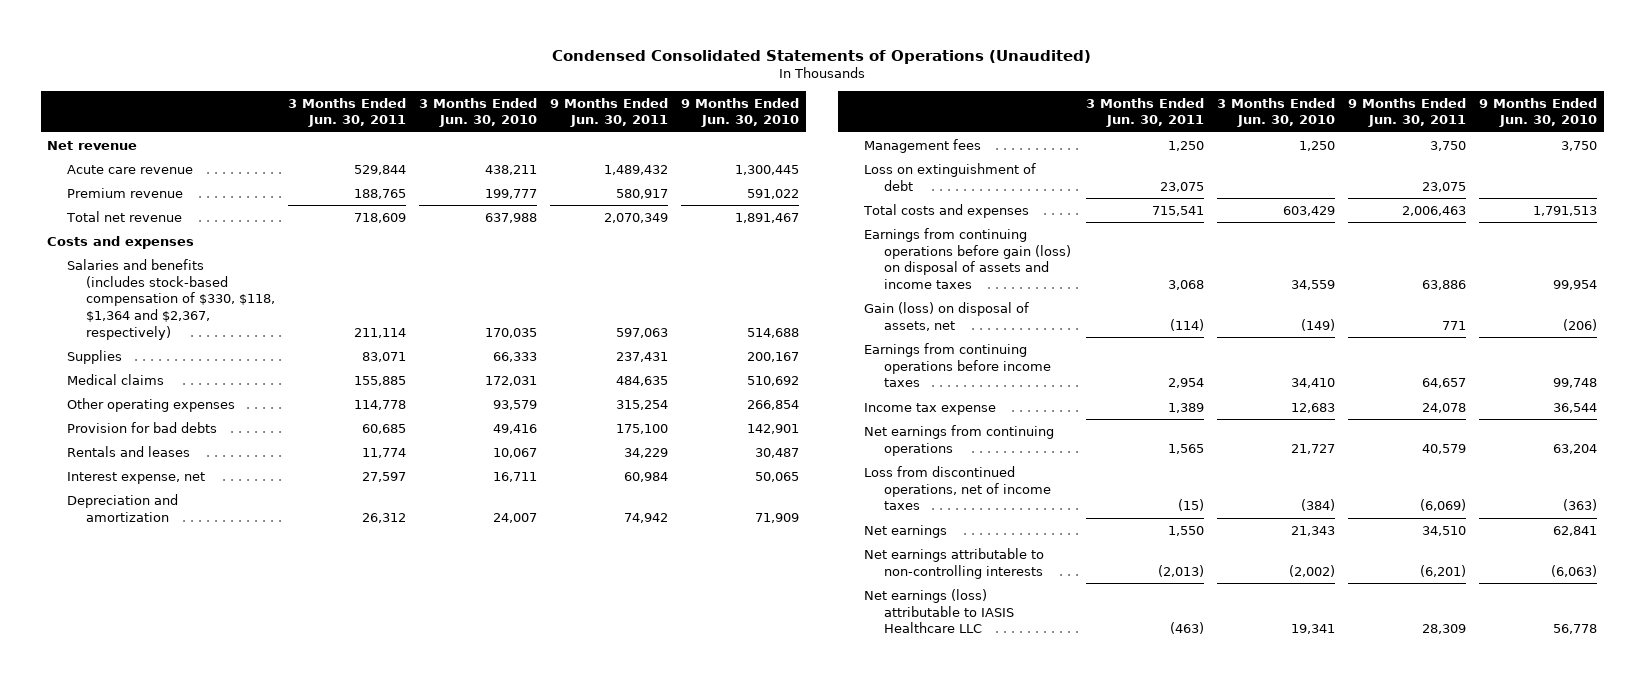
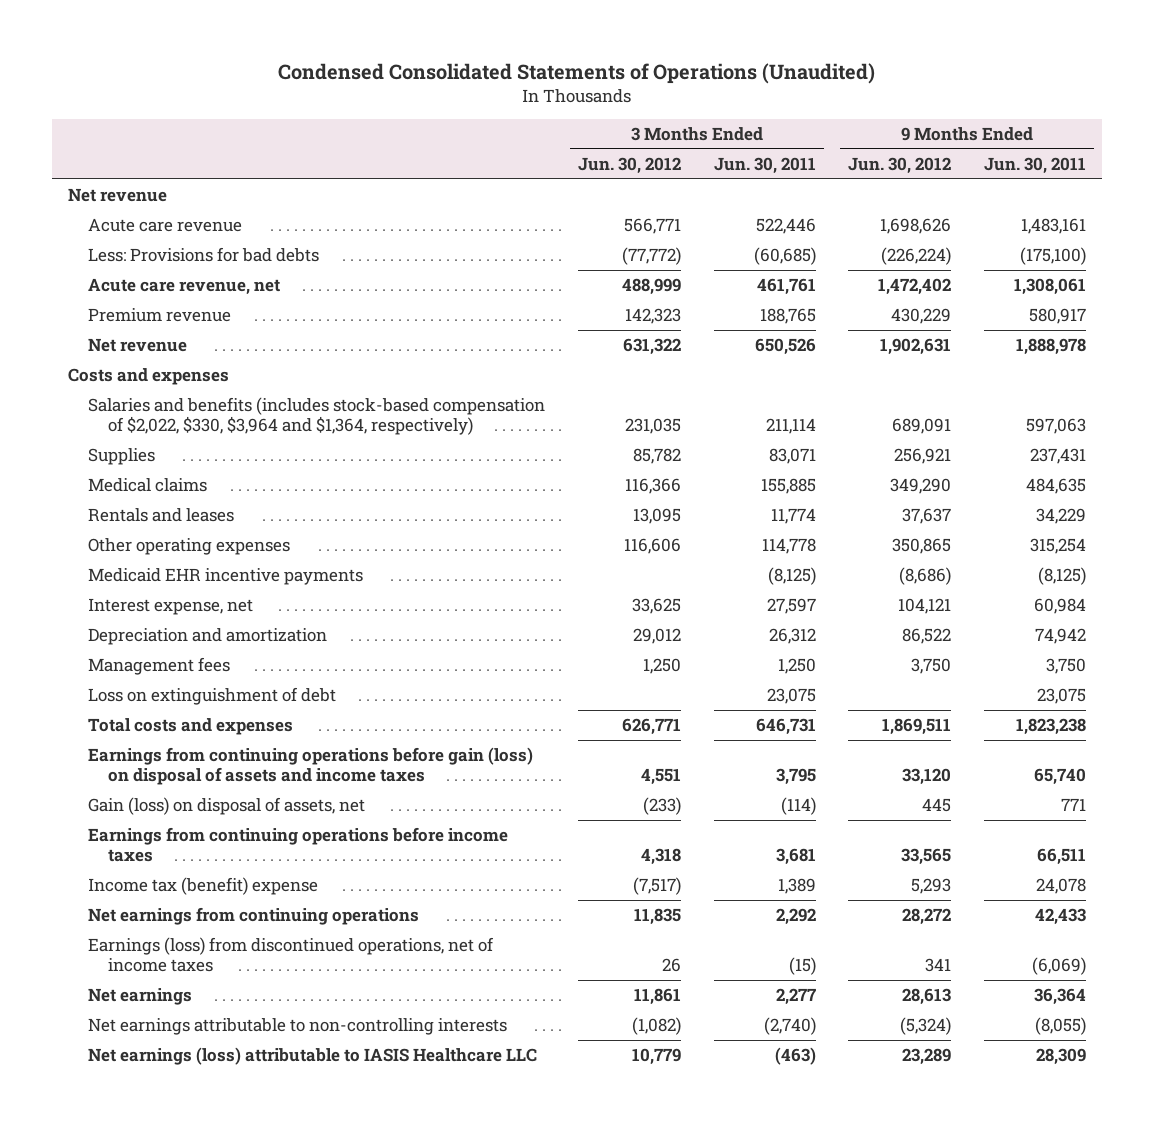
[419,97,538,128] 3 Months Ended Jun. 30, 2010 -> none
[681,97,800,128] 9 Months Ended Jun. 30, 2010 -> none
none -> [577,157,681,175] Jun. 30, 2012
none -> [848,157,952,175] Jun. 30, 2012
[354,164,407,175] 529,844 -> [755,218,816,235] 522,446
[604,164,669,175] 1,489,432 -> [1020,218,1086,235] 1,483,161
none -> [88,247,320,263] Less: Provisions for bad debts
none -> [88,278,281,296] Acute care revenue, net
[65,210,182,222] Total net revenue -> [88,338,188,353] Net revenue
[354,212,407,223] 718,609 -> [754,338,816,356] 650,526
[604,212,669,223] 2,070,349 -> [1015,338,1086,356] 1,888,978
[66,258,276,340] Salaries and benefits (includes stock-based compensation of $330, $118, $1,364 and $2,367, respectively) -> [88,397,546,436] Salaries and benefits (includes stock-based compensation of $2,022, $330, $3,964 and $1,364, respectively)
[66,421,217,433] Provision for bad debts -> none
[66,397,235,412] Other operating expenses -> [88,538,291,556] Other operating expenses
none -> [88,568,364,586] Medicaid EHR incentive payments
[1151,205,1204,216] 715,541 -> [755,718,816,736] 646,731
[1402,205,1467,216] 2,006,463 -> [1015,718,1086,736] 1,823,238
[1167,279,1204,290] 3,068 -> [775,768,816,786] 3,795
[1422,279,1467,290] 63,886 -> [1033,768,1086,786] 65,740
[1167,378,1204,389] 2,954 -> [775,848,816,866] 3,681
[1422,378,1467,389] 64,657 -> [1036,848,1086,866] 66,511
[864,402,997,415] Income tax expense -> [88,877,319,896] Income tax (benefit) expense
[1167,443,1204,454] 1,565 -> [775,908,816,926] 2,292
[1422,443,1467,454] 40,579 -> [1034,908,1086,926] 42,433
[864,465,1051,511] Loss from discontinued operations, net of income taxes -> [88,937,495,973] Earnings (loss) from discontinued operations, net of income taxes
[1167,525,1204,536] 1,550 -> [775,988,816,1006] 2,277
[1422,525,1467,536] 34,510 -> [1033,988,1086,1006] 36,364
[1157,564,1204,577] (2,013) -> [763,1017,816,1036] (2,740)
[1420,564,1467,577] (6,201) -> [1034,1017,1086,1036] (8,055)

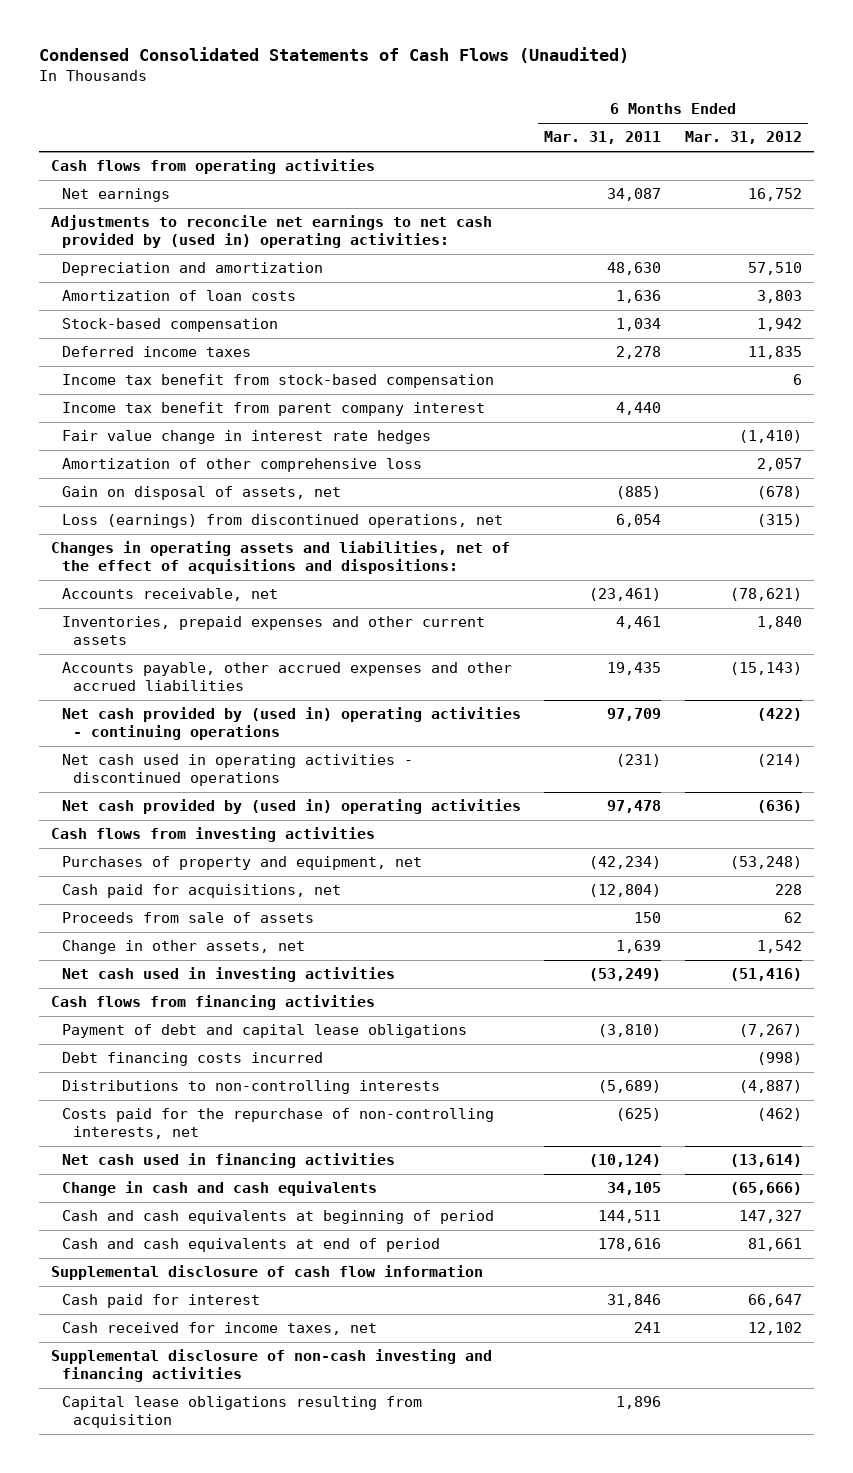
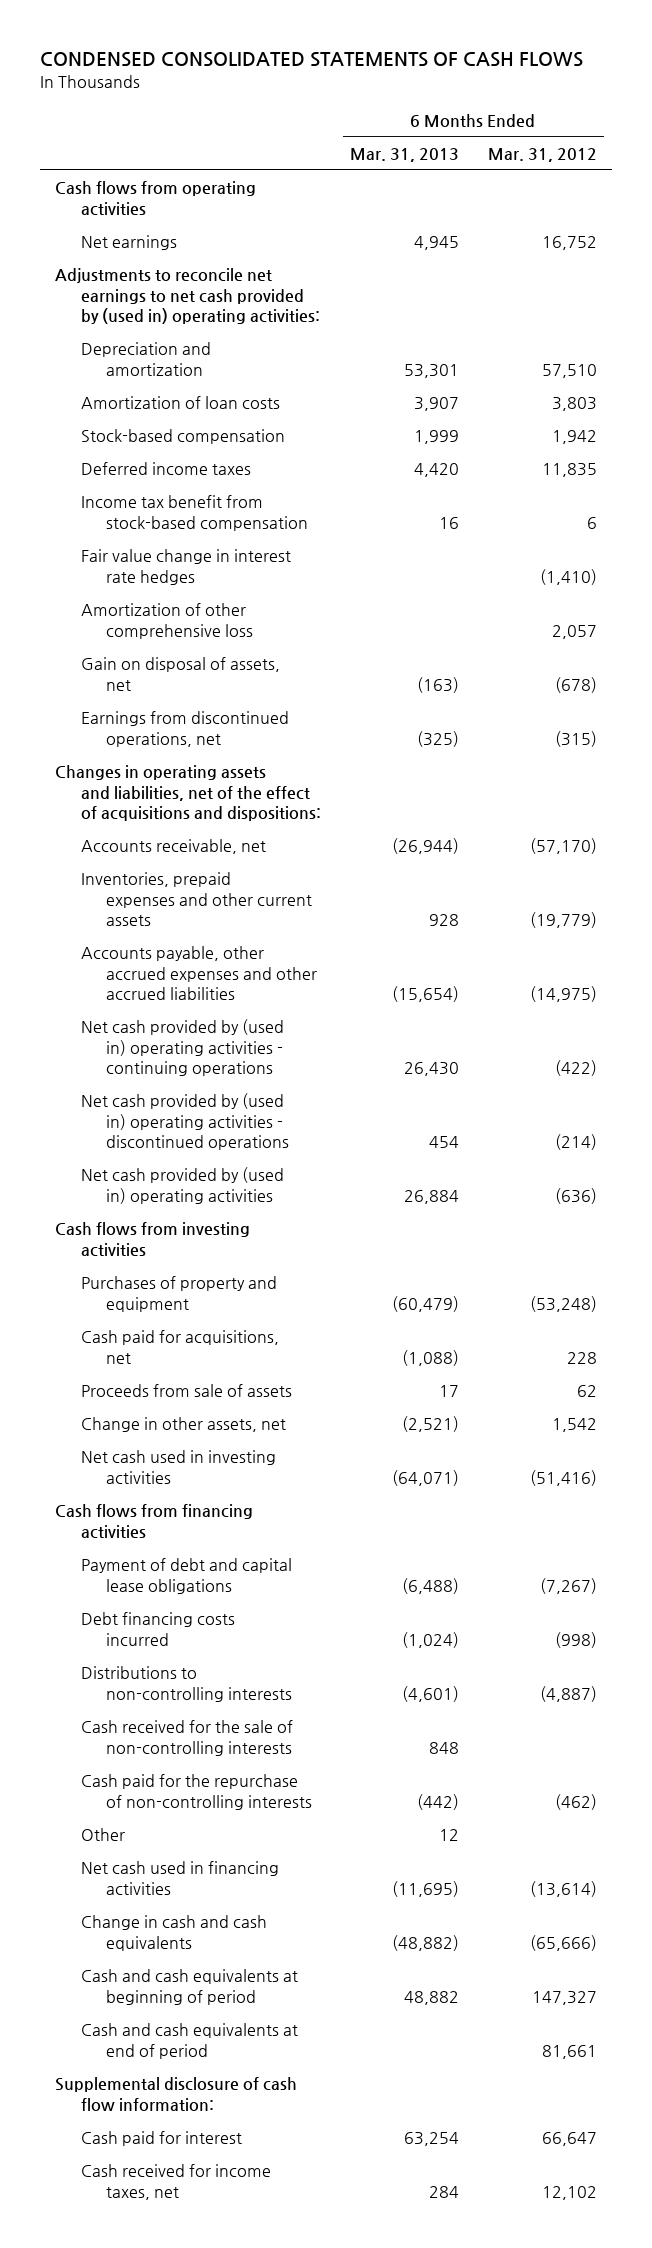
[38,47,629,64] Condensed Consolidated Statements of Cash Flows (Unaudited) -> [40,52,584,68] CONDENSED CONSOLIDATED STATEMENTS OF CASH FLOWS
[544,131,662,145] Mar. 31, 2011 -> none
none -> [349,147,459,162] Mar. 31, 2013
[61,402,485,417] Income tax benefit from parent company interest -> none
[61,514,503,529] Loss (earnings) from discontinued operations, net -> [80,711,289,747] Earnings from discontinued operations, net
[730,588,803,602] (78,621) -> [530,838,598,855] (57,170)
[757,616,803,630] 1,840 -> [530,912,598,929] (19,779)
[730,662,803,676] (15,143) -> [530,986,598,1003] (14,975)
[61,754,413,786] Net cash used in operating activities - discontinued operations -> [80,1093,290,1151] Net cash provided by (used in) operating activities - discontinued operations
[61,856,422,871] Purchases of property and equipment, net -> [80,1276,277,1312] Purchases of property and equipment
none -> [80,1720,293,1756] Cash received for the sale of non-controlling interests
[61,1108,494,1139] Costs paid for the repurchase of non-controlling interests, net -> [80,1774,313,1810] Cash paid for the repurchase of non-controlling interests
none -> [80,1828,125,1842] Other
[50,1265,483,1281] Supplemental disclosure of cash flow information -> [54,2077,297,2111] Supplemental disclosure of cash flow information:
[50,1349,492,1382] Supplemental disclosure of non-cash investing and financing activities -> none
[61,1396,422,1428] Capital lease obligations resulting from acquisition -> none

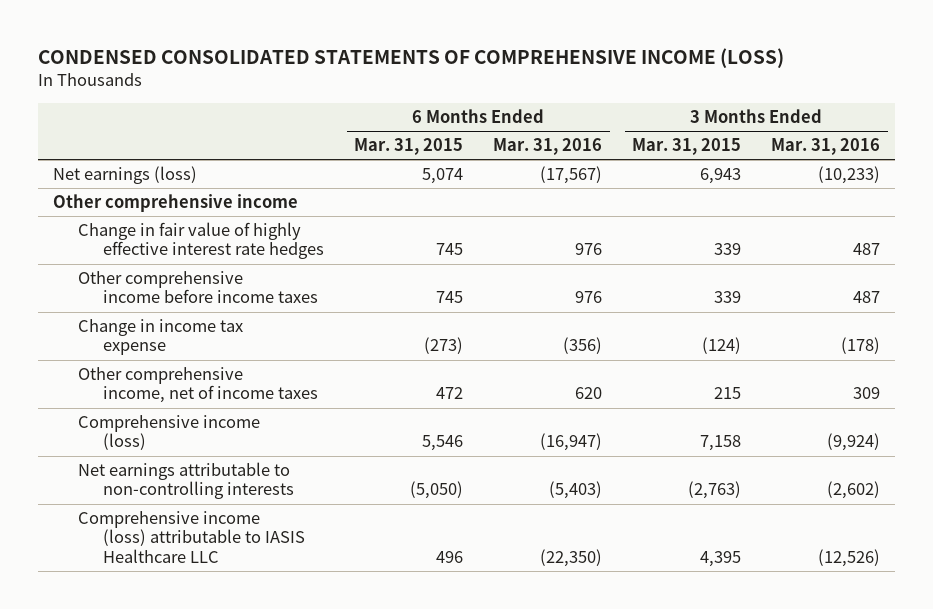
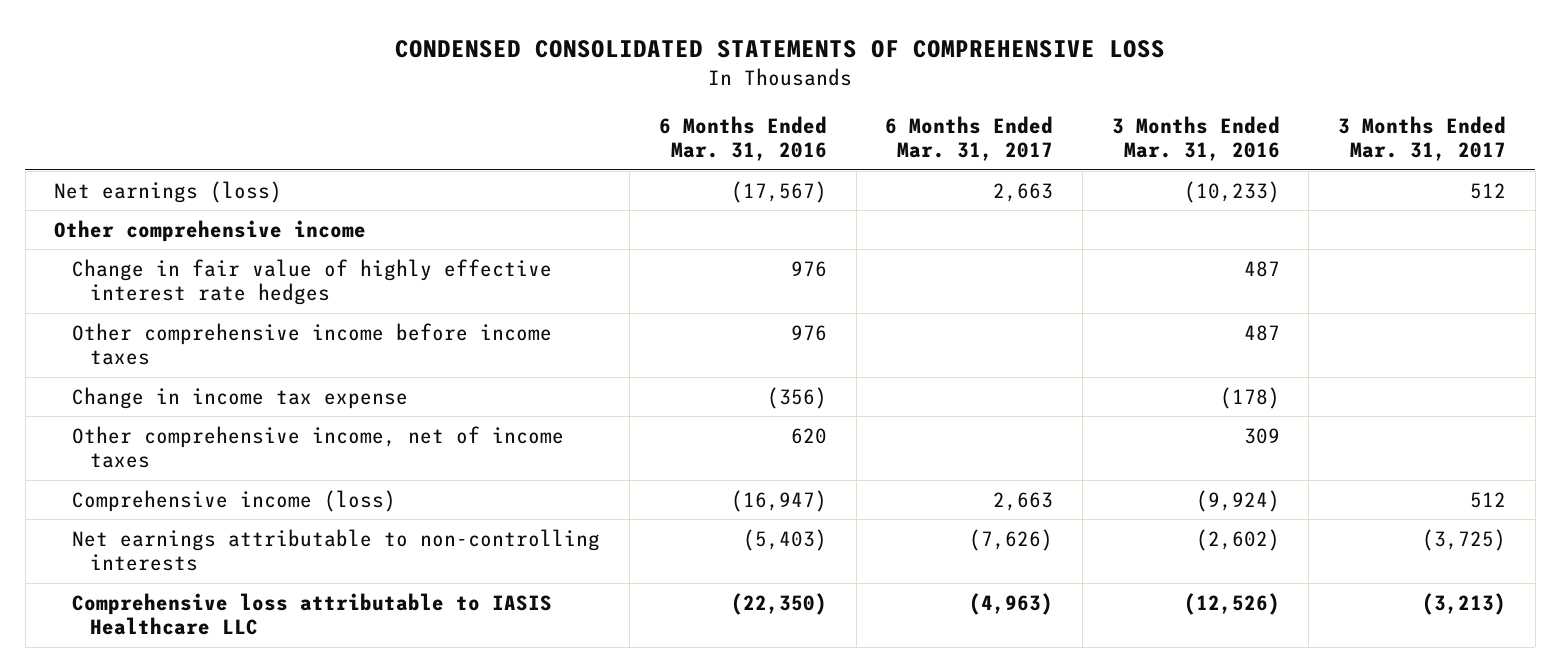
[38,47,785,68] CONDENSED CONSOLIDATED STATEMENTS OF COMPREHENSIVE INCOME (LOSS) -> [395,40,1166,59] CONDENSED CONSOLIDATED STATEMENTS OF COMPREHENSIVE LOSS
[354,138,464,156] Mar. 31, 2015 -> none
[632,138,742,156] Mar. 31, 2015 -> none
none -> [885,115,1054,162] 6 Months Ended Mar. 31, 2017
none -> [1338,115,1507,162] 3 Months Ended Mar. 31, 2017
[78,511,306,563] Comprehensive income (loss) attributable to IASIS Healthcare LLC -> [72,592,553,636] Comprehensive loss attributable to IASIS Healthcare LLC

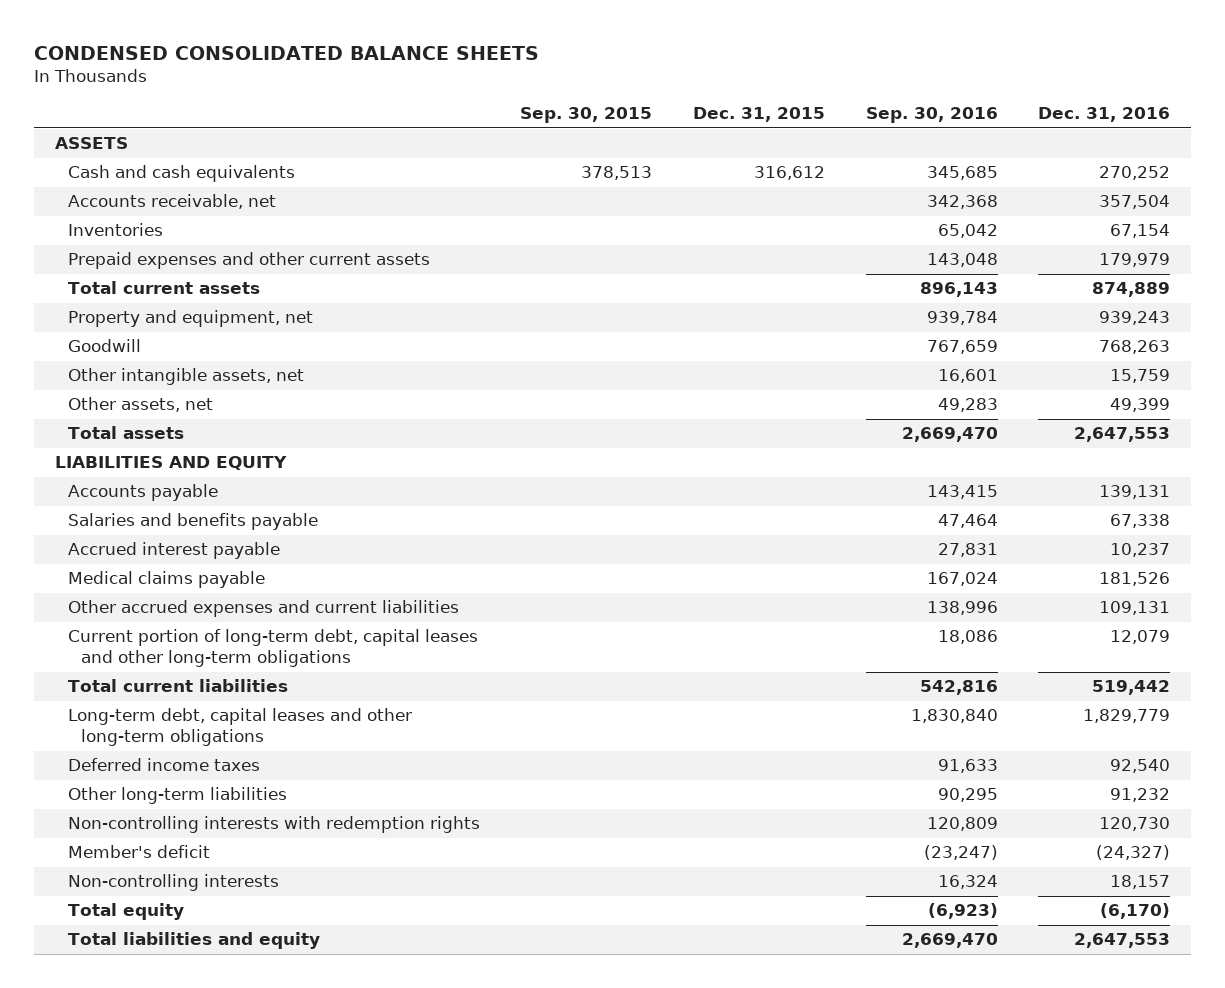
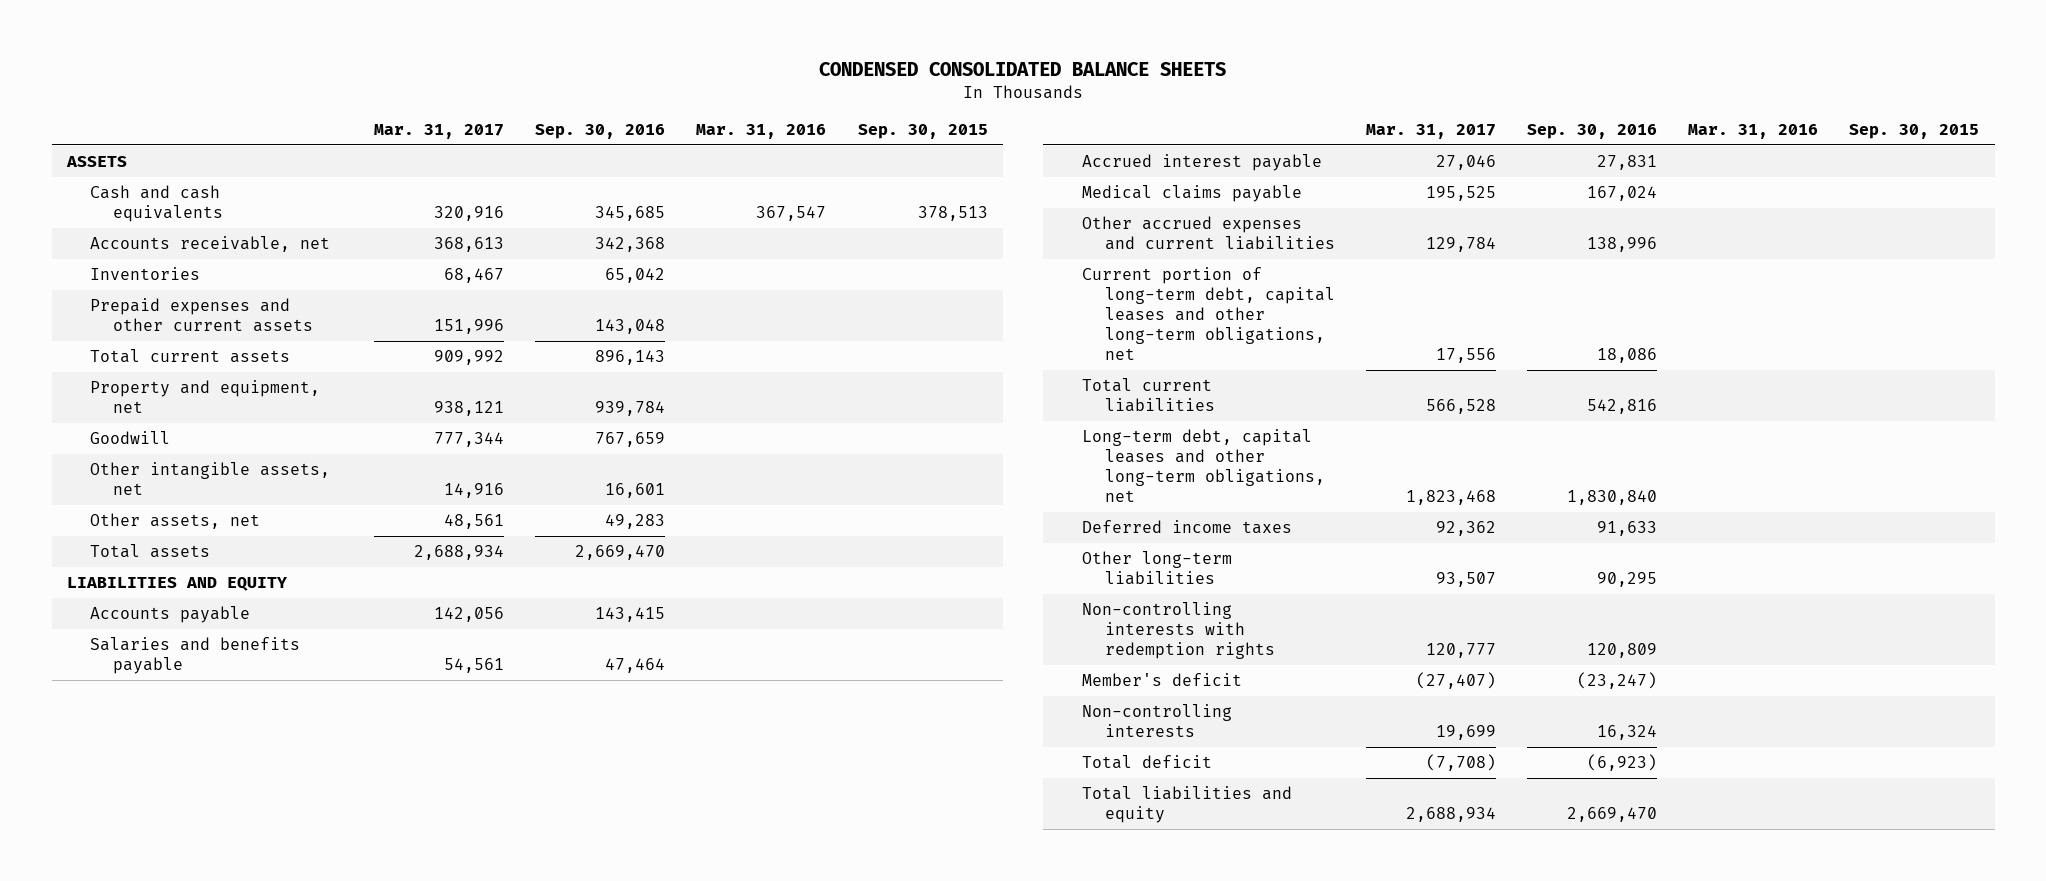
[693,107,826,123] Dec. 31, 2015 -> none
[1038,107,1171,123] Dec. 31, 2016 -> none
none -> [374,124,505,140] Mar. 31, 2017
none -> [696,124,827,140] Mar. 31, 2016
[67,629,478,668] Current portion of long-term debt, capital leases and other long-term obligations -> [1081,267,1335,361] Current portion of long-term debt, capital leases and other long-term obligations, net
[67,708,412,747] Long-term debt, capital leases and other long-term obligations -> [1081,429,1325,503] Long-term debt, capital leases and other long-term obligations, net
[67,903,184,921] Total equity -> [1081,755,1212,770] Total deficit

